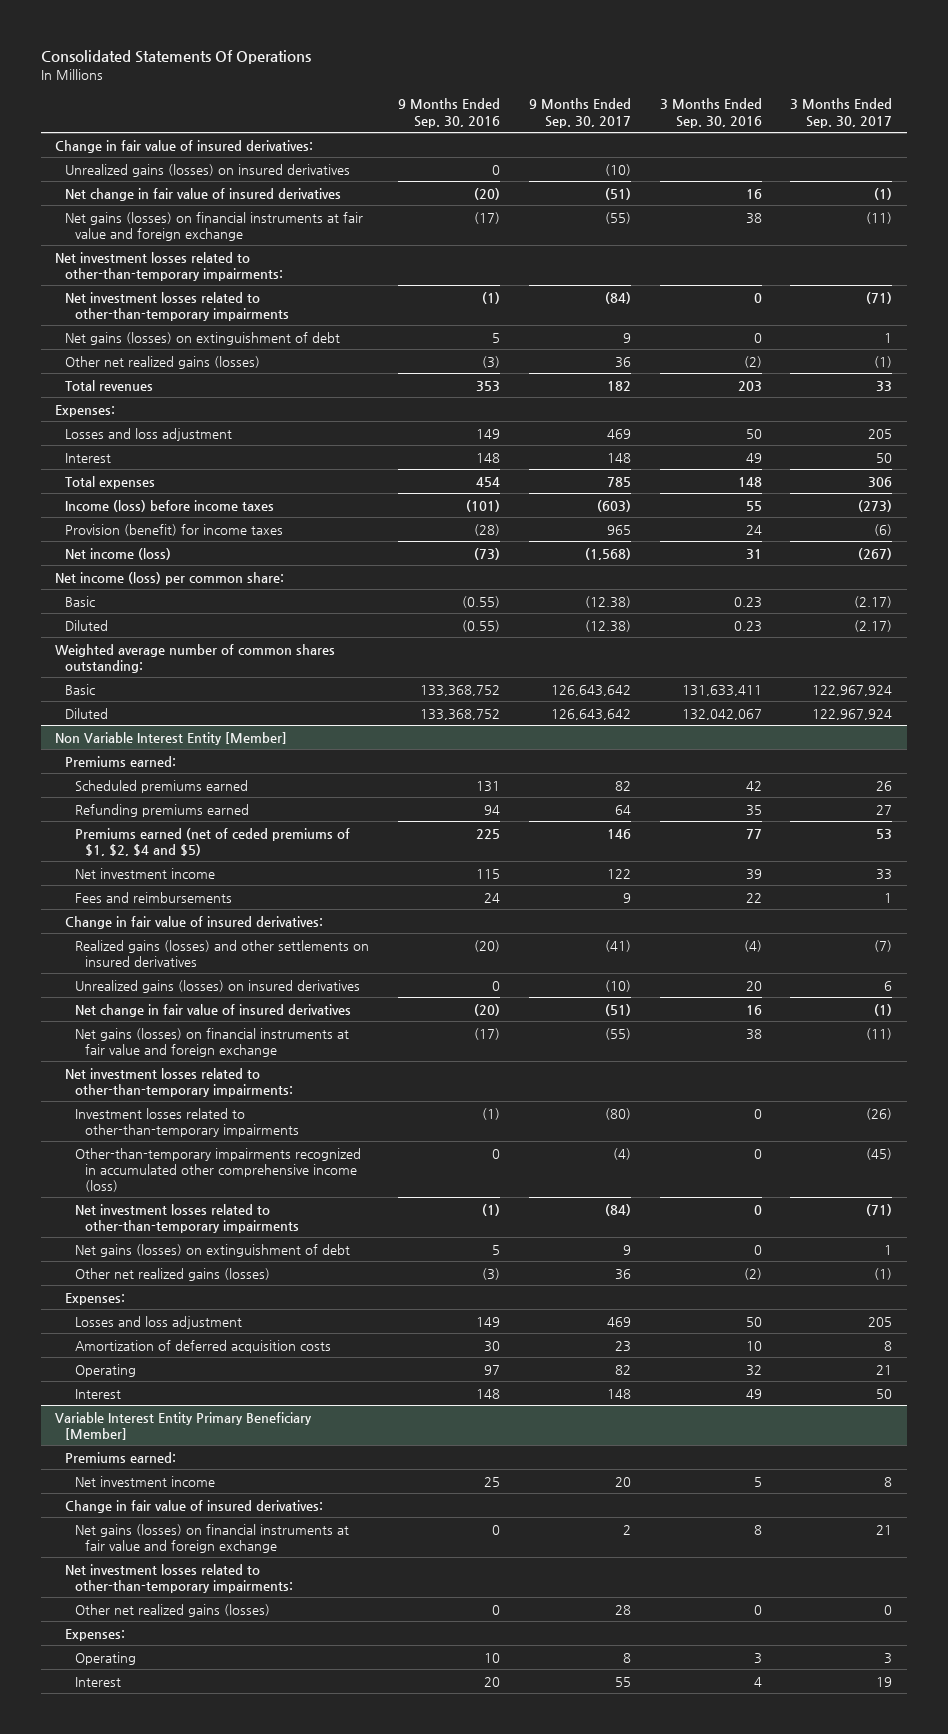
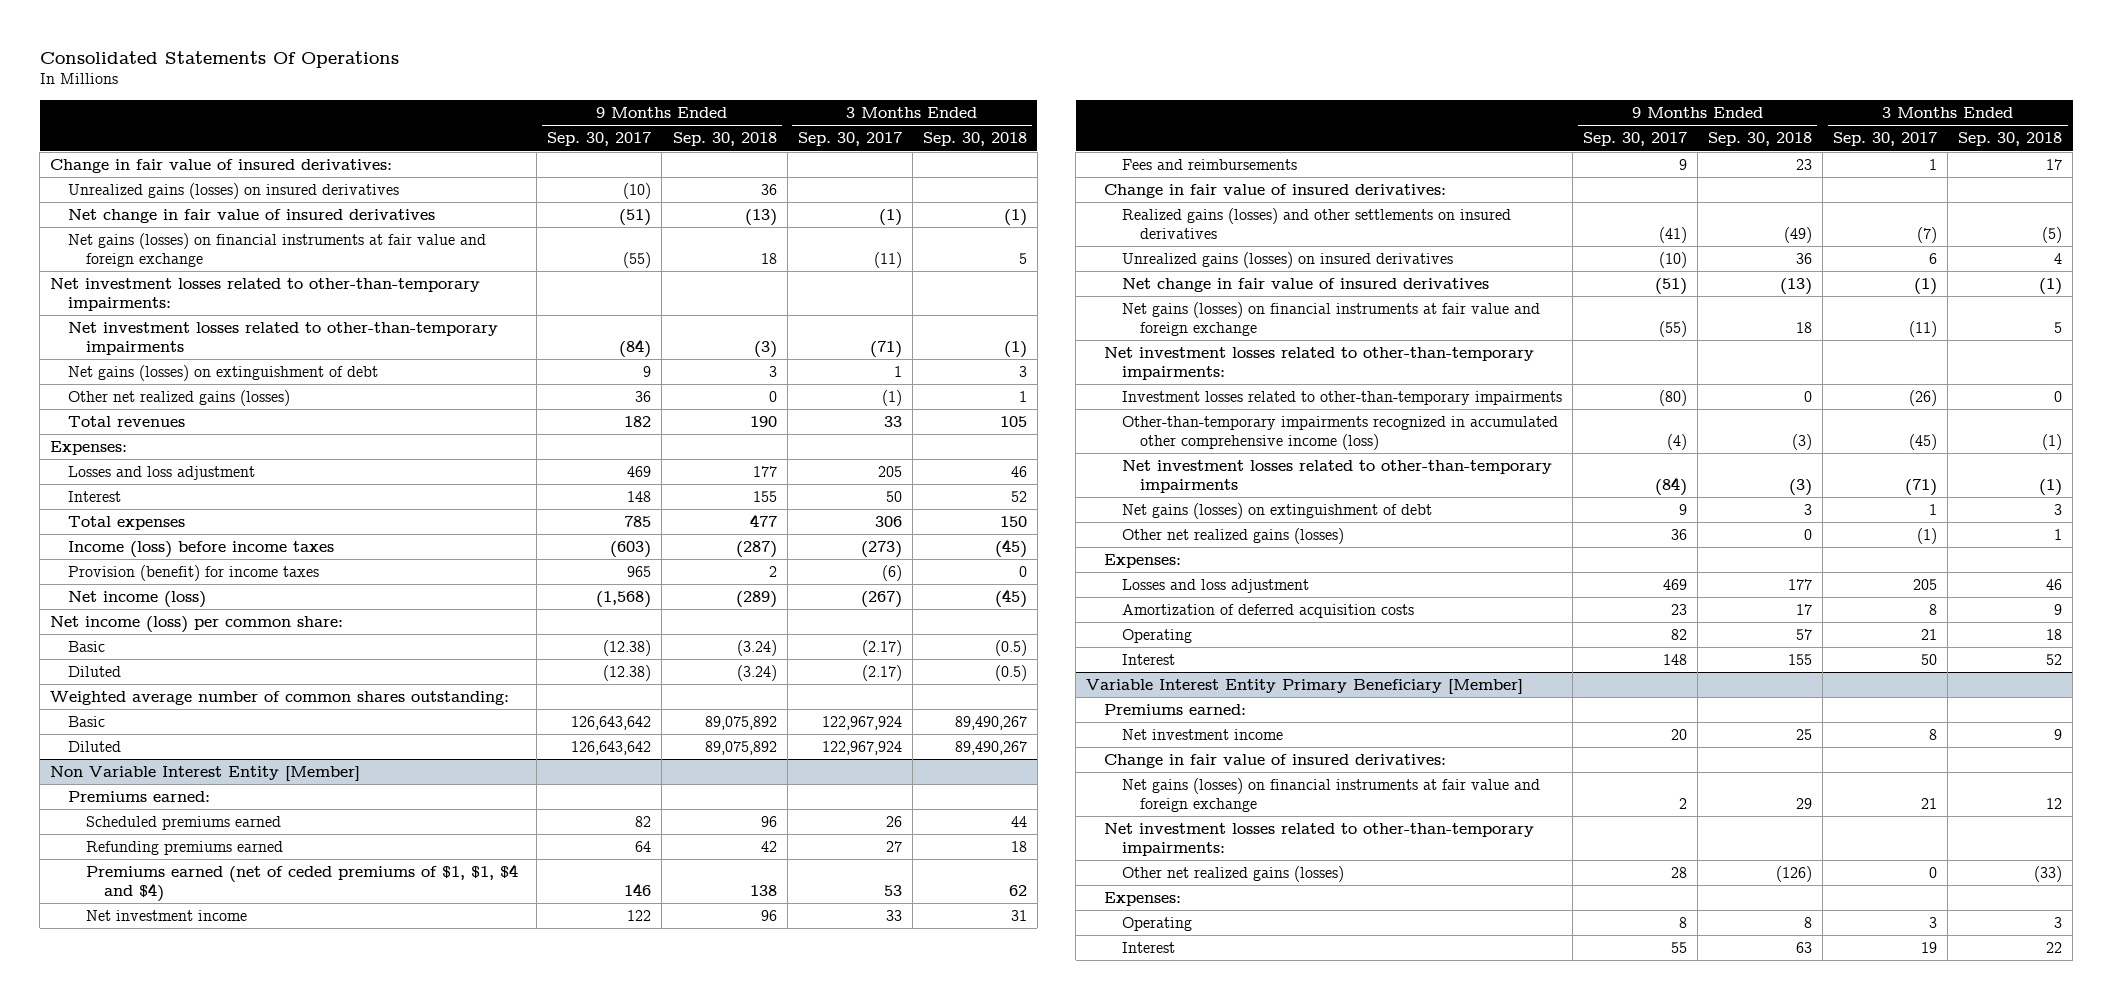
[398,98,501,128] 9 Months Ended Sep. 30, 2016 -> none
[659,98,762,128] 3 Months Ended Sep. 30, 2016 -> none
none -> [672,132,777,147] Sep. 30, 2018
none -> [922,132,1027,147] Sep. 30, 2018
[75,827,351,856] Premiums earned (net of ceded premiums of $1, $2, $4 and $5) -> [86,864,519,902] Premiums earned (net of ceded premiums of $1, $1, $4 and $4)

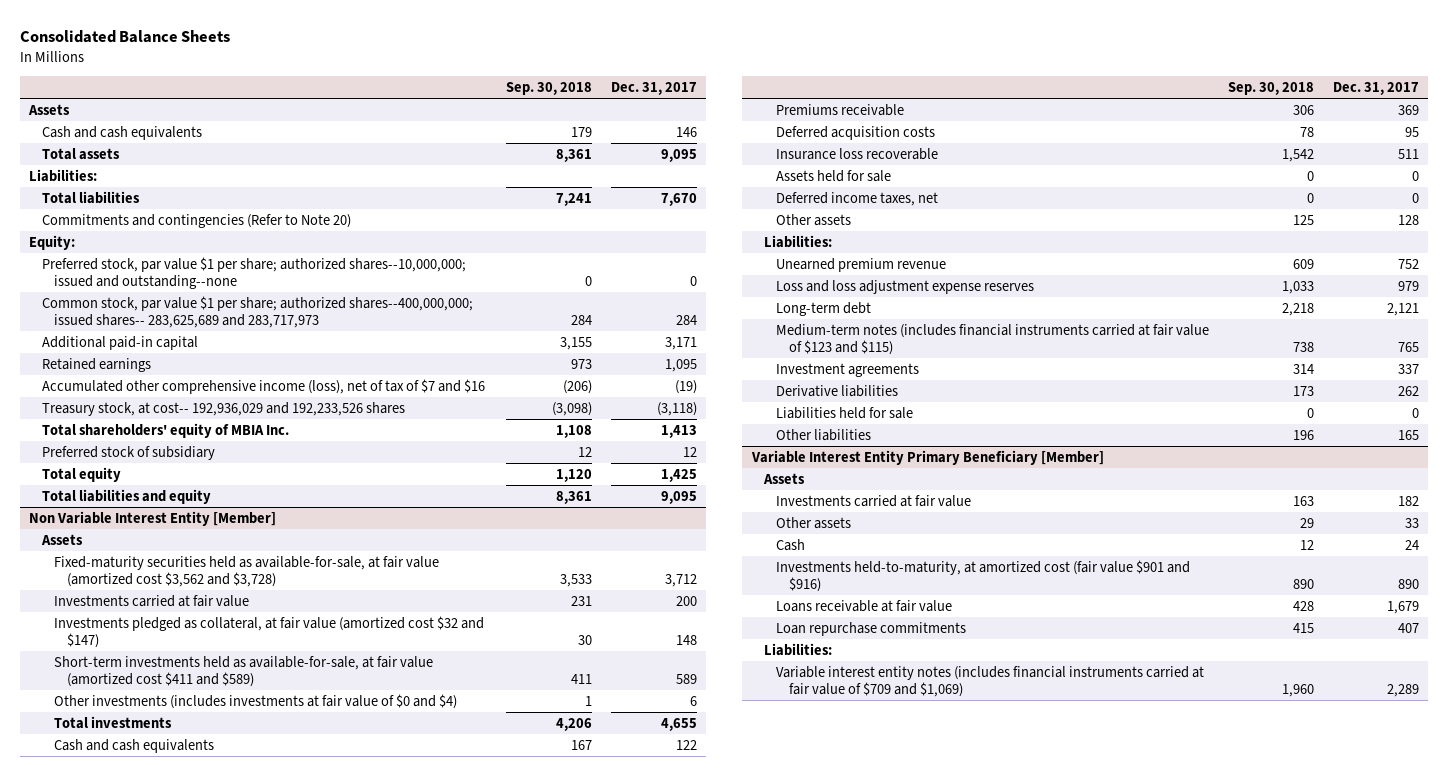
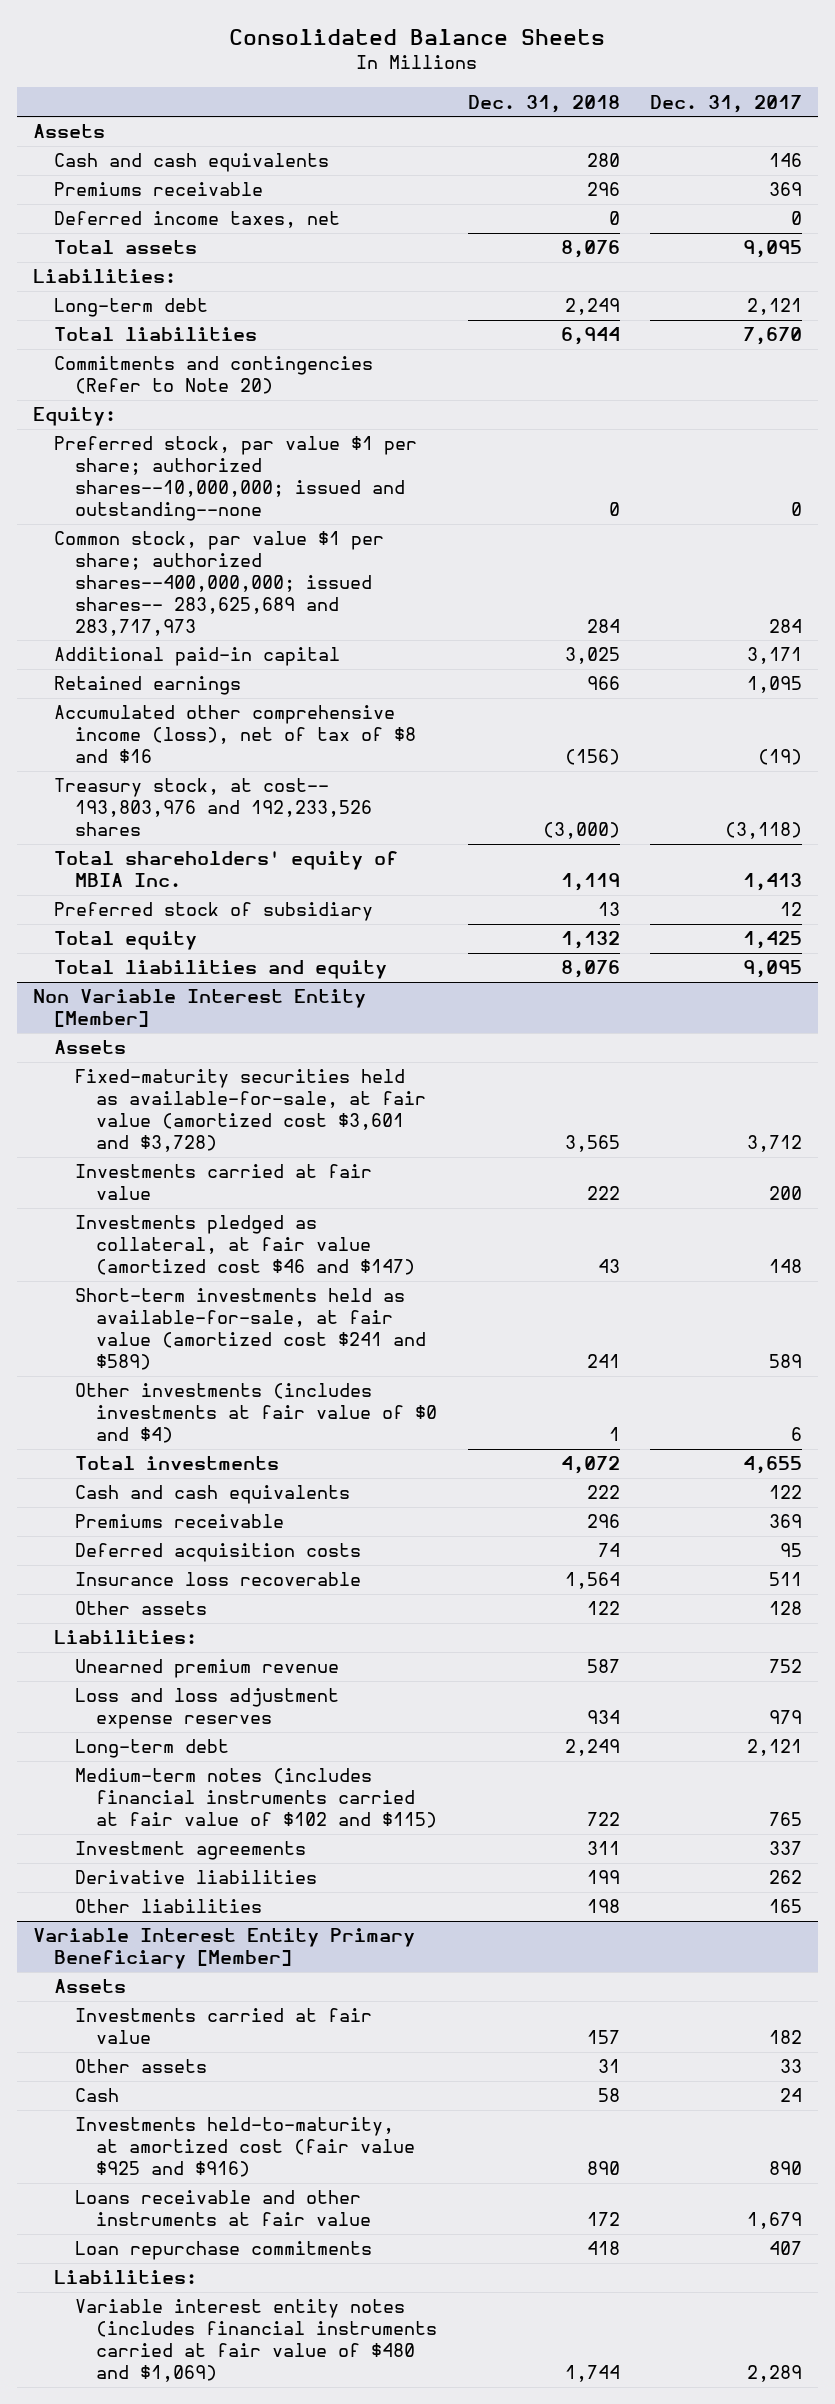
[505,82,592,96] Sep. 30, 2018 -> none
none -> [467,94,620,113] Dec. 31, 2018
none -> [53,182,263,197] Premiums receivable
none -> [53,211,340,229] Deferred income taxes, net
none -> [53,298,208,318] Long-term debt
[41,378,485,394] Accumulated other comprehensive income (loss), net of tax of $7 and $16 -> [53,705,416,763] Accumulated other comprehensive income (loss), net of tax of $8 and $16
[41,401,405,416] Treasury stock, at cost-- 192,936,029 and 192,233,526 shares -> [53,778,372,836] Treasury stock, at cost-- 193,803,976 and 192,233,526 shares
[54,555,440,587] Fixed-maturity securities held as available-for-sale, at fair value (amortized cost $3,562 and $3,728) -> [74,1069,426,1152] Fixed-maturity securities held as available-for-sale, at fair value (amortized cost $3,601 and $3,728)
[54,615,485,648] Investments pledged as collateral, at fair value (amortized cost $32 and $147) -> [74,1215,415,1275] Investments pledged as collateral, at fair value (amortized cost $46 and $147)
[54,655,434,687] Short-term investments held as available-for-sale, at fair value (amortized cost $411 and $589) -> [74,1288,426,1370] Short-term investments held as available-for-sale, at fair value (amortized cost $241 and $589)
[776,169,892,182] Assets held for sale -> none
[776,191,939,206] Deferred income taxes, net -> none
[776,323,1210,355] Medium-term notes (includes financial instruments carried at fair value of $123 and $115) -> [74,1768,437,1828] Medium-term notes (includes financial instruments carried at fair value of $102 and $115)
[776,406,914,419] Liabilities held for sale -> none
[776,559,1191,592] Investments held-to-maturity, at amortized cost (fair value $901 and $916) -> [74,2117,415,2177] Investments held-to-maturity, at amortized cost (fair value $925 and $916)
[776,599,953,612] Loans receivable at fair value -> [74,2190,371,2227] Loans receivable and other instruments at fair value
[776,665,1205,697] Variable interest entity notes (includes financial instruments carried at fair value of $709 and $1,069) -> [74,2299,437,2382] Variable interest entity notes (includes financial instruments carried at fair value of $480 and $1,069)

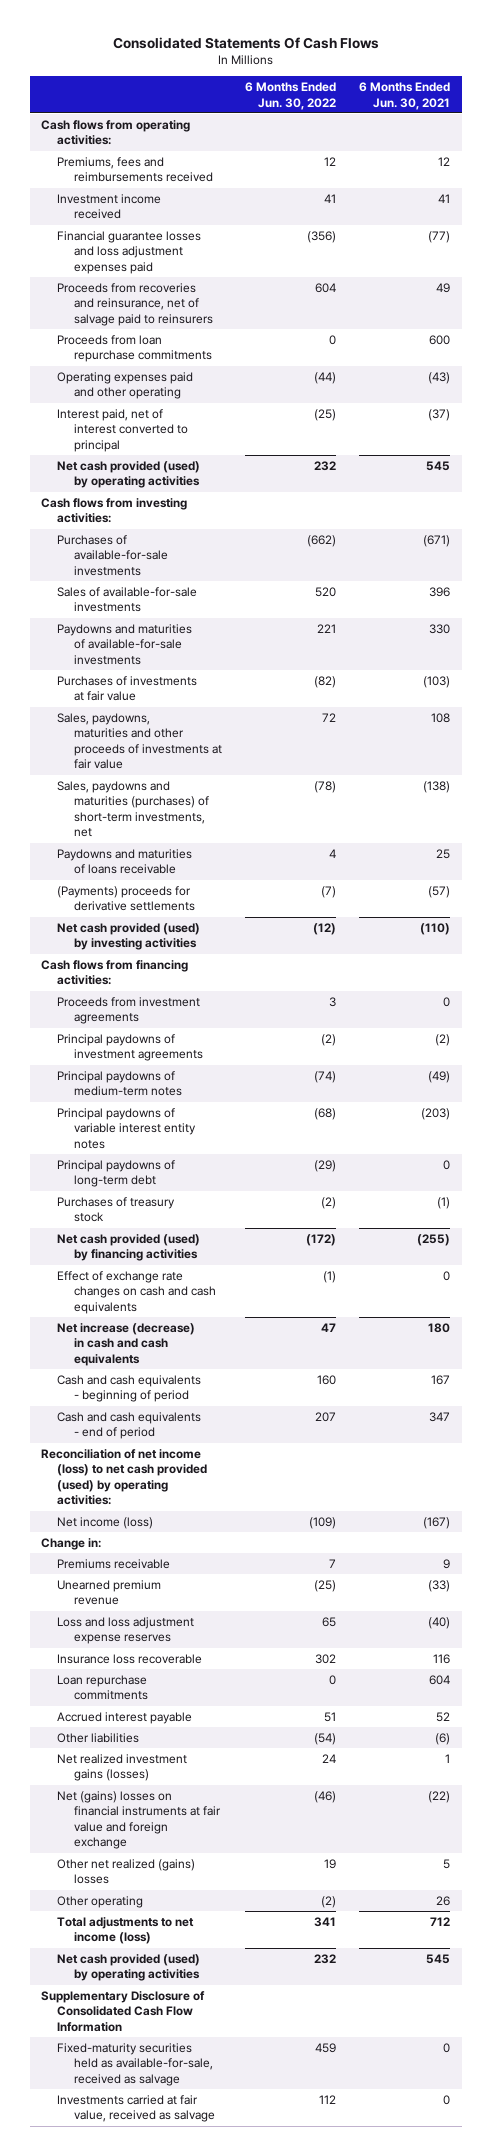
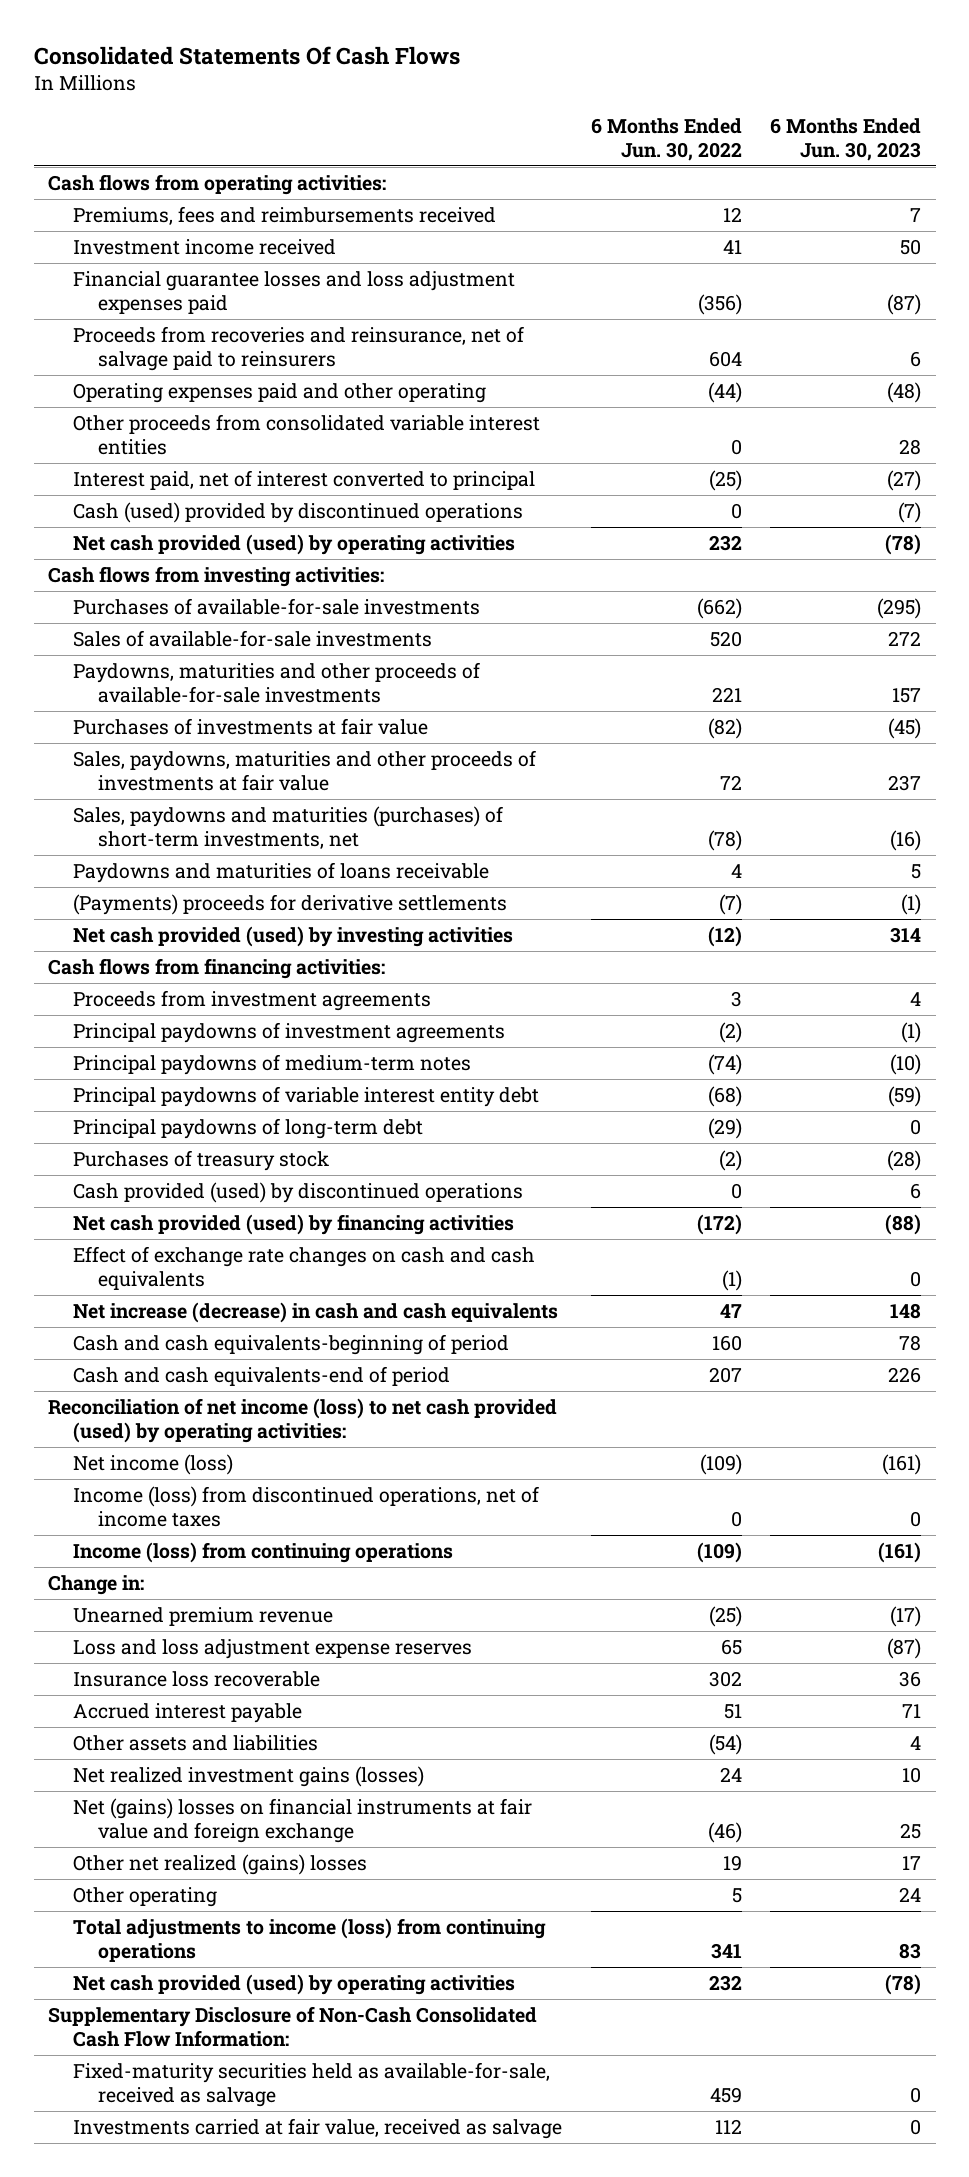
[359,82,451,110] 6 Months Ended Jun. 30, 2021 -> none
none -> [770,117,922,162] 6 Months Ended Jun. 30, 2023
[57,334,212,363] Proceeds from loan repurchase commitments -> none
none -> [72,413,540,456] Other proceeds from consolidated variable interest entities
none -> [72,501,523,523] Cash (used) provided by discontinued operations
[57,623,193,665] Paydowns and maturities of available-for-sale investments -> [72,661,480,704] Paydowns, maturities and other proceeds of available-for-sale investments
[57,1107,196,1149] Principal paydowns of variable interest entity notes -> [72,1085,539,1107] Principal paydowns of variable interest entity debt
none -> [72,1181,523,1203] Cash provided (used) by discontinued operations
[57,1374,202,1403] Cash and cash equivalents - beginning of period -> [72,1333,509,1355] Cash and cash equivalents-beginning of period
[57,1411,202,1440] Cash and cash equivalents - end of period -> [72,1365,450,1386] Cash and cash equivalents-end of period
none -> [72,1485,539,1528] Income (loss) from discontinued operations, net of income taxes
none -> [72,1541,453,1563] Income (loss) from continuing operations
[57,1558,171,1569] Premiums receivable -> none
[57,1674,148,1701] Loan repurchase commitments -> none
[57,1732,140,1743] Other liabilities -> [72,1734,318,1751] Other assets and liabilities
[320,1895,336,1908] (2) -> [731,1887,742,1903] 5
[57,1916,195,1945] Total adjustments to net income (loss) -> [72,1917,546,1963] Total adjustments to income (loss) from continuing operations
[41,1990,206,2032] Supplementary Disclosure of Consolidated Cash Flow Information -> [47,2005,537,2048] Supplementary Disclosure of Non-Cash Consolidated Cash Flow Information:

